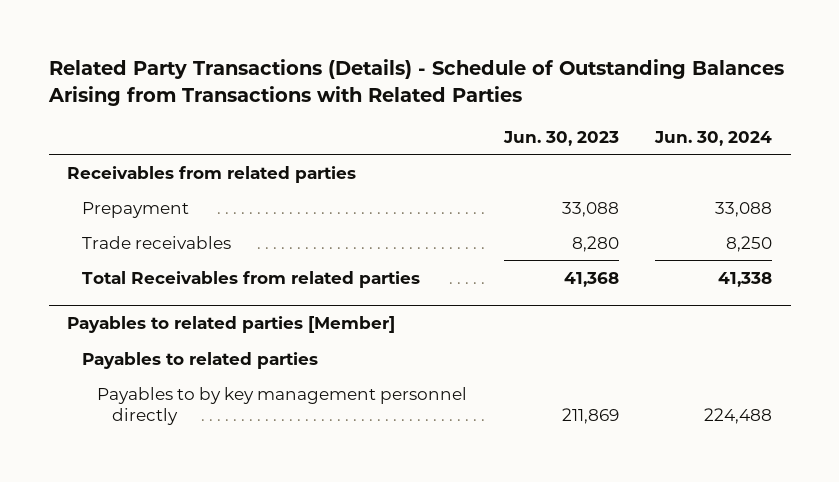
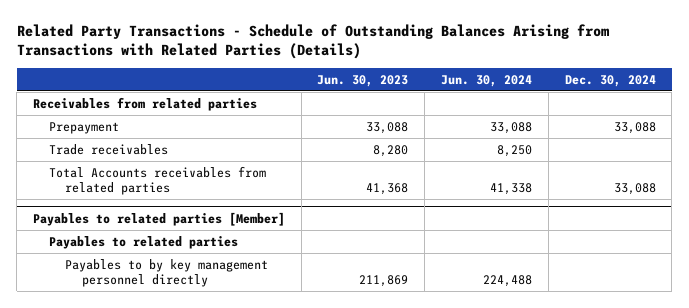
[47,59,784,107] Related Party Transactions (Details) - Schedule of Outstanding Balances Arising from Transactions with Related Parties -> [16,23,610,60] Related Party Transactions - Schedule of Outstanding Balances Arising from Transactions with Related Parties (Details)
none -> [564,74,656,87] Dec. 30, 2024
[81,270,420,288] Total Receivables from related parties -> [49,165,267,196] Total Accounts receivables from related parties

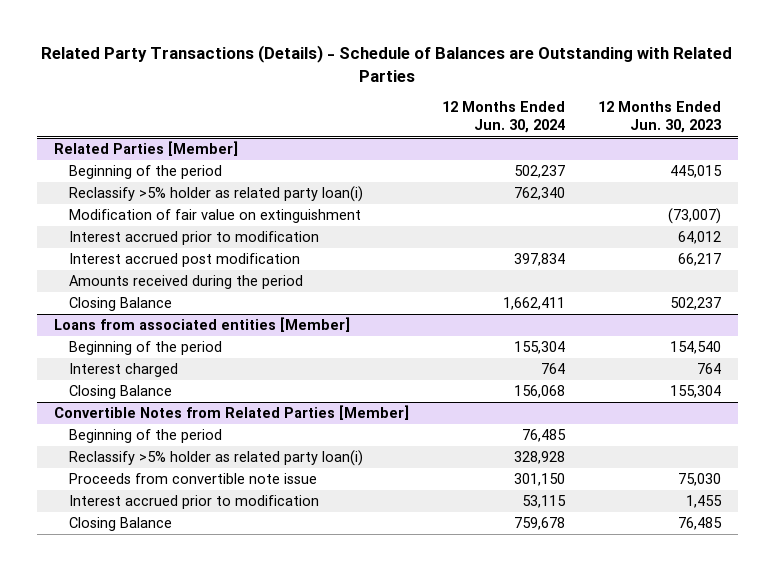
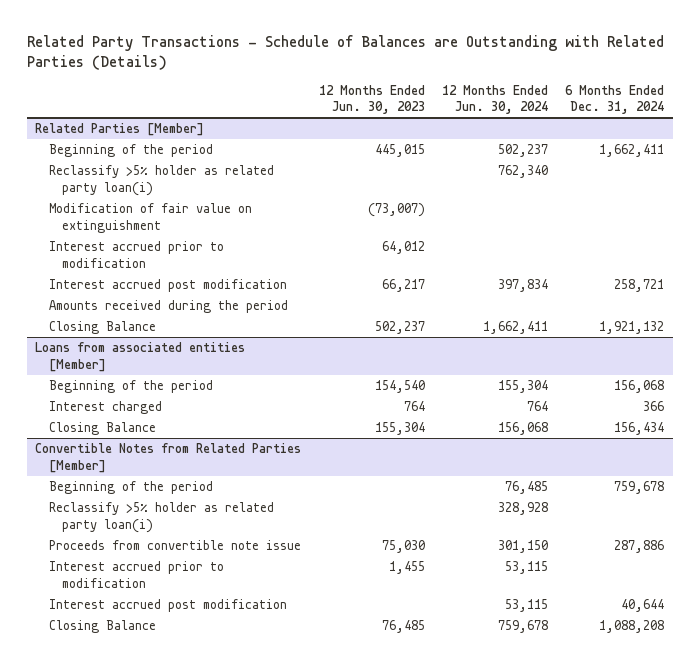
[41,45,733,82] Related Party Transactions (Details) - Schedule of Balances are Outstanding with Related Parties -> [26,34,664,70] Related Party Transactions - Schedule of Balances are Outstanding with Related Parties (Details)
none -> [565,84,665,115] 6 Months Ended Dec. 31, 2024
none -> [48,599,287,613] Interest accrued post modification

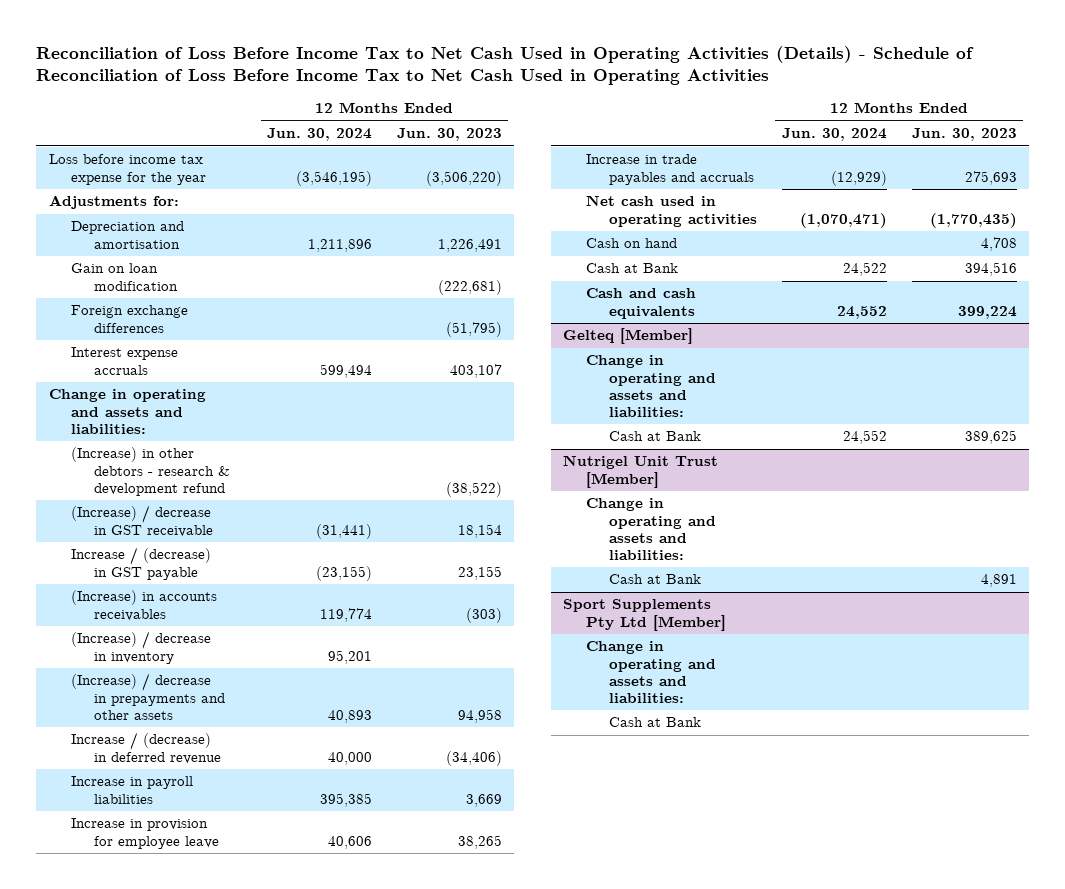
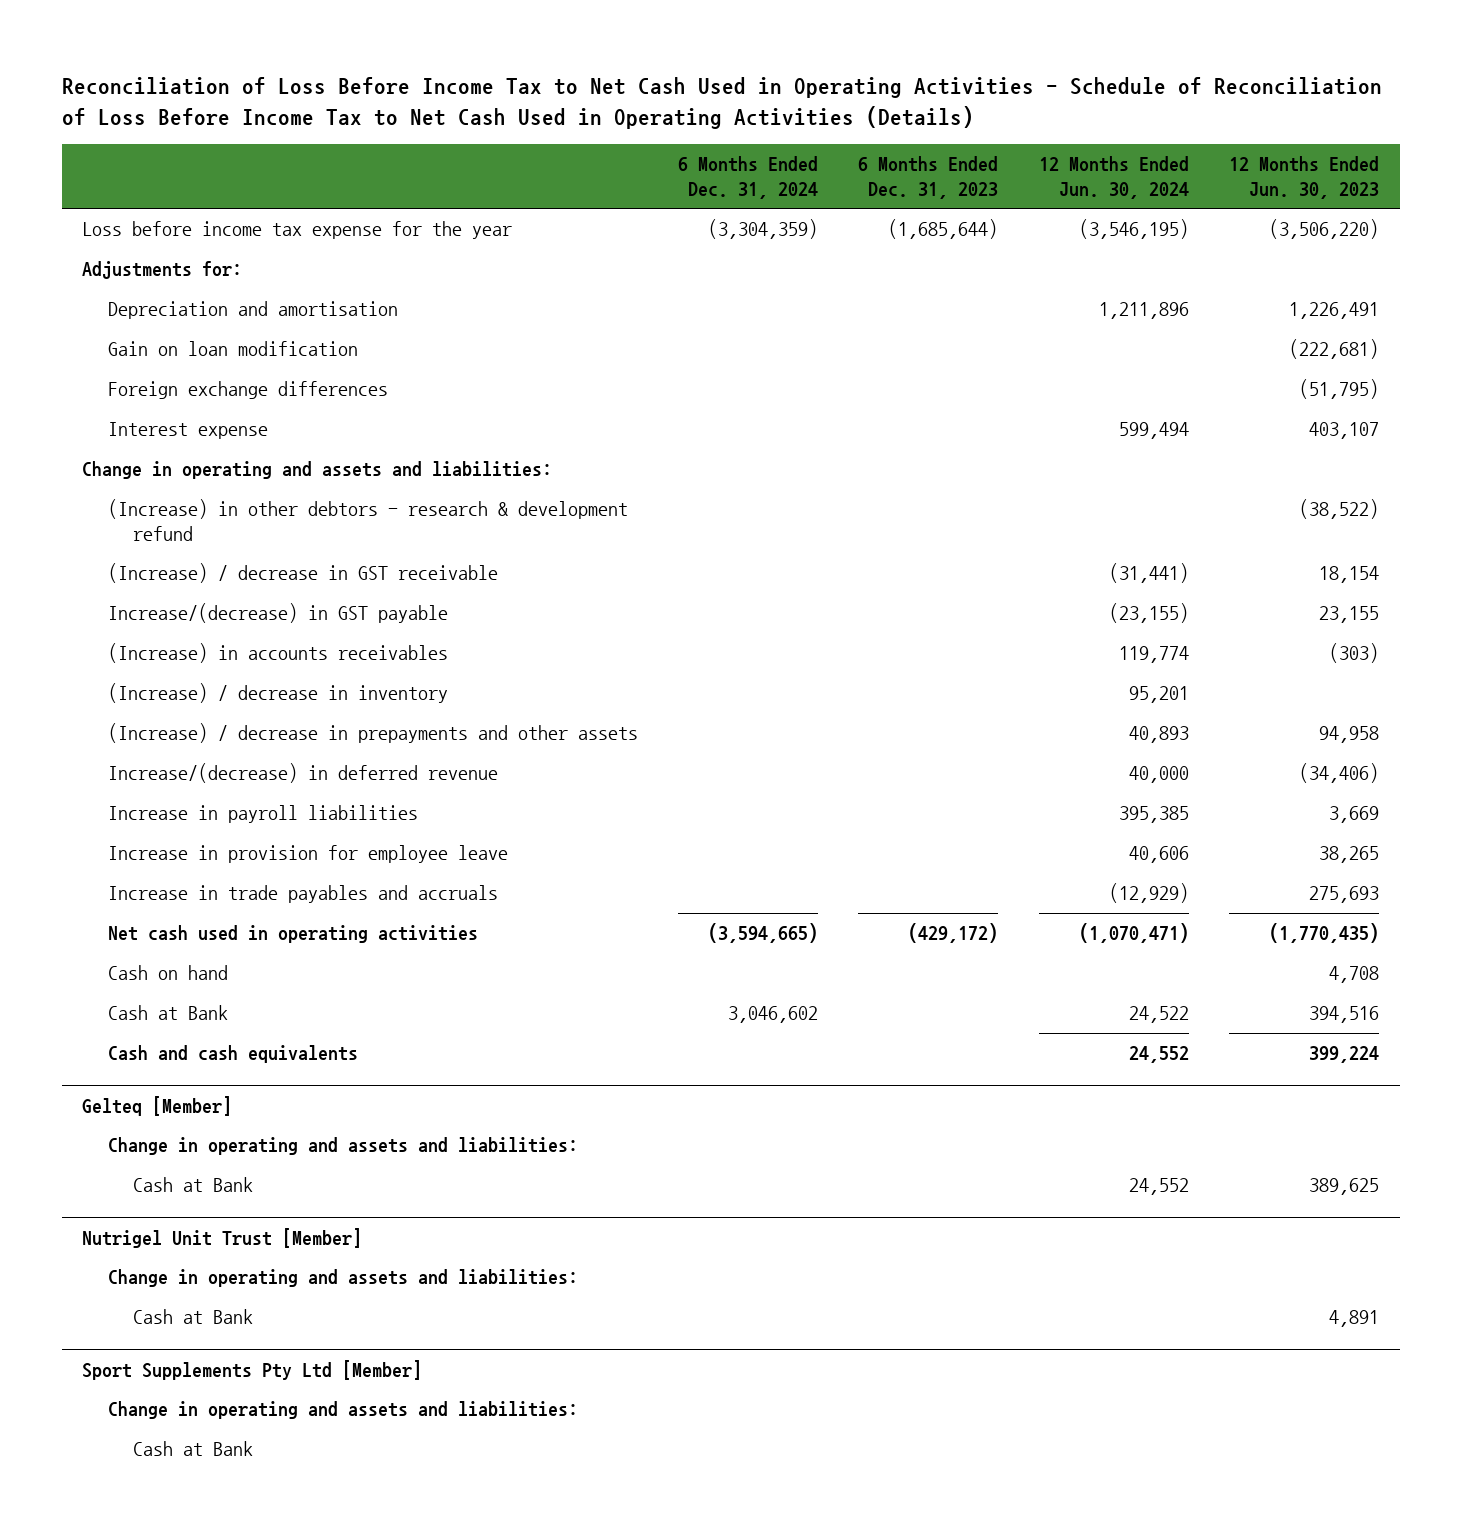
[36,45,975,86] Reconciliation of Loss Before Income Tax to Net Cash Used in Operating Activities (Details) - Schedule of Reconciliation of Loss Before Income Tax to Net Cash Used in Operating Activities -> [61,77,1382,130] Reconciliation of Loss Before Income Tax to Net Cash Used in Operating Activities - Schedule of Reconciliation of Loss Before Income Tax to Net Cash Used in Operating Activities (Details)
none -> [678,156,819,200] 6 Months Ended Dec. 31, 2024
none -> [858,156,999,200] 6 Months Ended Dec. 31, 2023
[71,347,179,375] Interest expense accruals -> [107,422,268,440] Interest expense
[71,547,212,580] Increase / (decrease) in GST payable -> [107,603,448,624] Increase/(decrease) in GST payable
[71,732,221,764] Increase / (decrease) in deferred revenue -> [107,763,498,784] Increase/(decrease) in deferred revenue

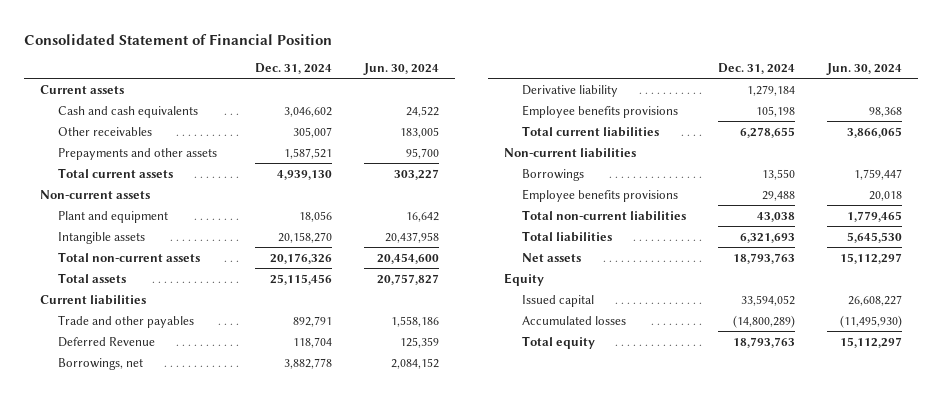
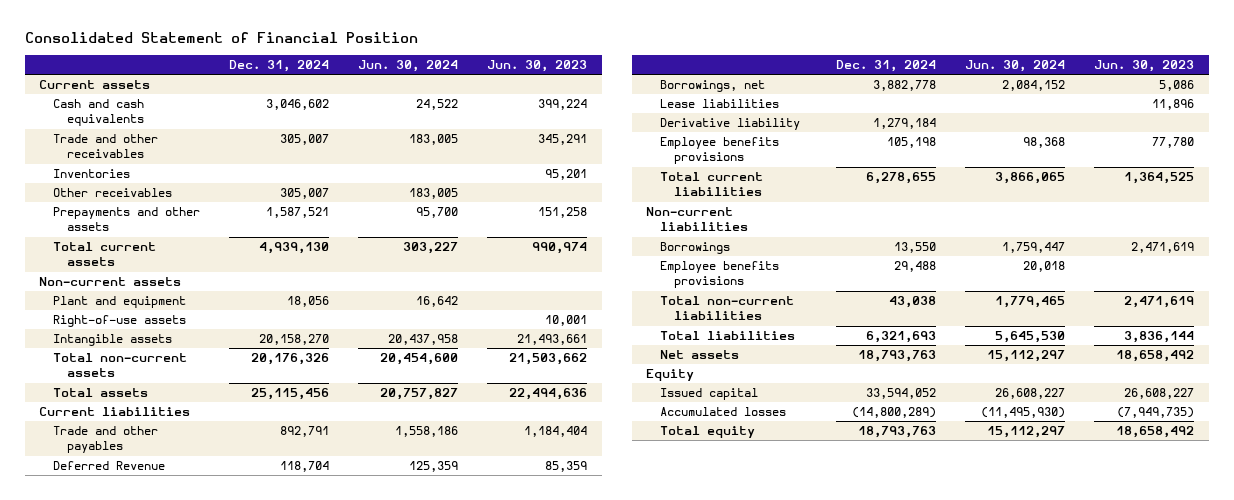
none -> [487,60,588,73] Jun. 30, 2023
none -> [53,134,159,159] Trade and other receivables
none -> [53,169,131,179] Inventories
none -> [53,315,187,328] Right-of-use assets
none -> [660,99,780,109] Lease liabilities

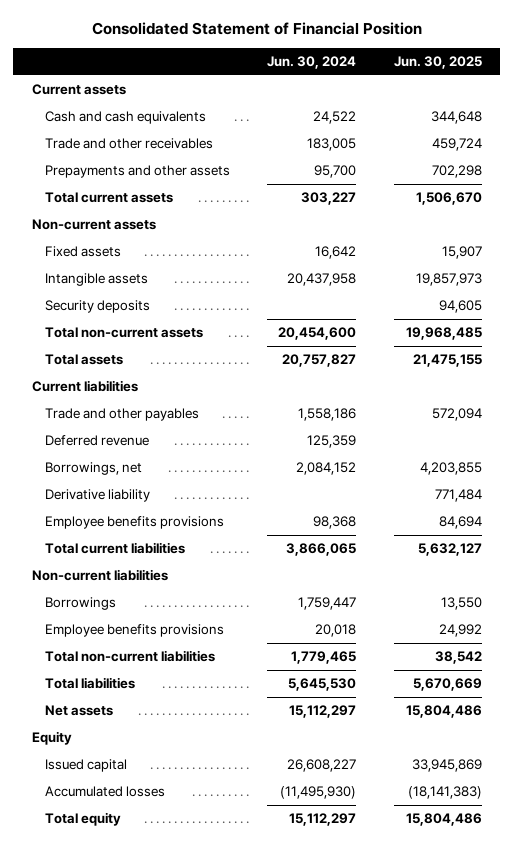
[229,60,330,73] Dec. 31, 2024 -> none
[487,60,588,73] Jun. 30, 2023 -> none
none -> [393,56,482,70] Jun. 30, 2025
[53,169,131,179] Inventories -> none
[53,188,173,198] Other receivables -> none
[53,315,187,328] Right-of-use assets -> none
[53,296,187,309] Plant and equipment -> [45,246,122,258] Fixed assets
none -> [45,300,151,314] Security deposits
[53,461,166,471] Deferred Revenue -> [45,435,150,447] Deferred revenue
[660,99,780,109] Lease liabilities -> none

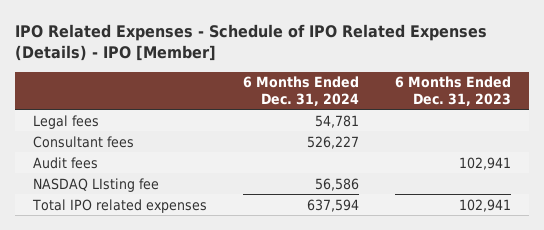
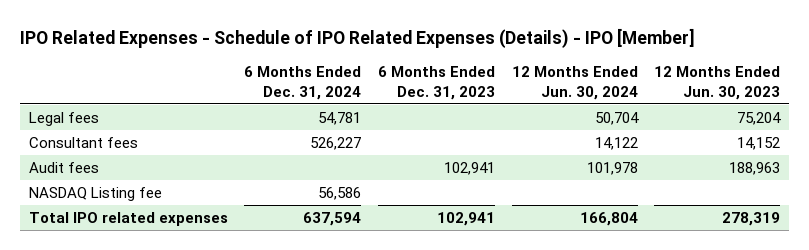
none -> [511,66,638,100] 12 Months Ended Jun. 30, 2024
none -> [654,66,781,100] 12 Months Ended Jun. 30, 2023
[33,177,160,192] NASDAQ LIsting fee -> [28,187,162,202] NASDAQ Listing fee

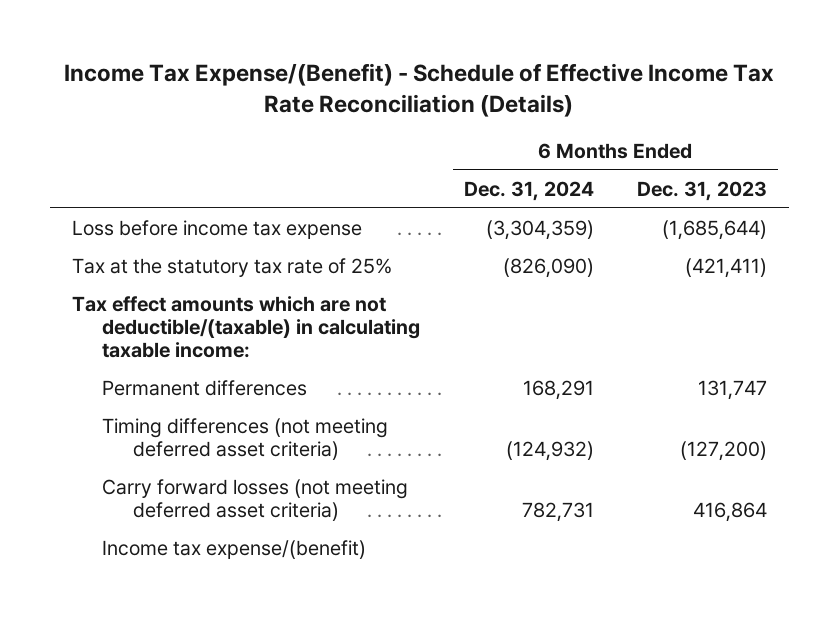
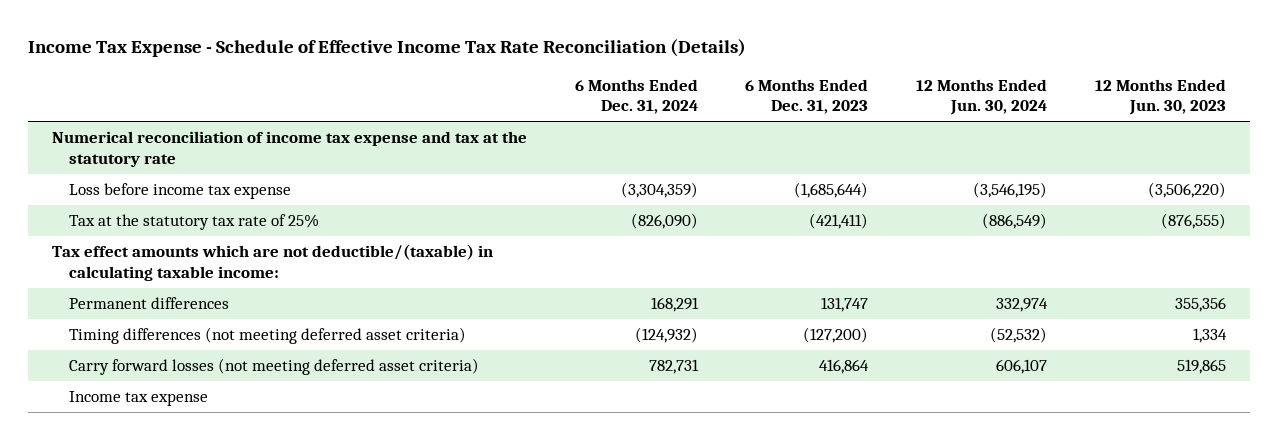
[64,62,775,117] Income Tax Expense/(Benefit) - Schedule of Effective Income Tax Rate Reconciliation (Details) -> [28,39,747,58] Income Tax Expense - Schedule of Effective Income Tax Rate Reconciliation (Details)
none -> [916,78,1048,116] 12 Months Ended Jun. 30, 2024
none -> [1094,78,1226,116] 12 Months Ended Jun. 30, 2023
none -> [52,131,528,167] Numerical reconciliation of income tax expense and tax at the statutory rate
[102,540,367,560] Income tax expense/(benefit) -> [69,391,209,407] Income tax expense

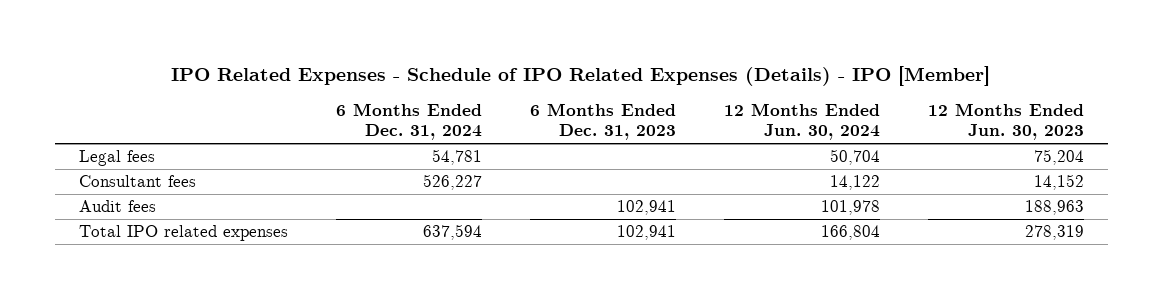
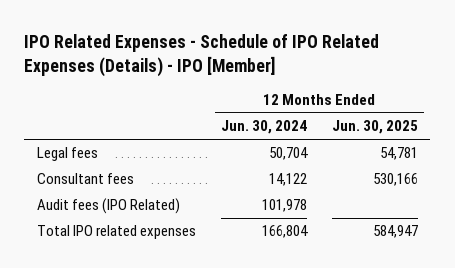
[335,102,482,141] 6 Months Ended Dec. 31, 2024 -> none
[529,102,676,141] 6 Months Ended Dec. 31, 2023 -> none
[928,102,1085,141] 12 Months Ended Jun. 30, 2023 -> none
none -> [331,120,418,135] Jun. 30, 2025
[78,200,156,213] Audit fees -> [36,198,180,215] Audit fees (IPO Related)

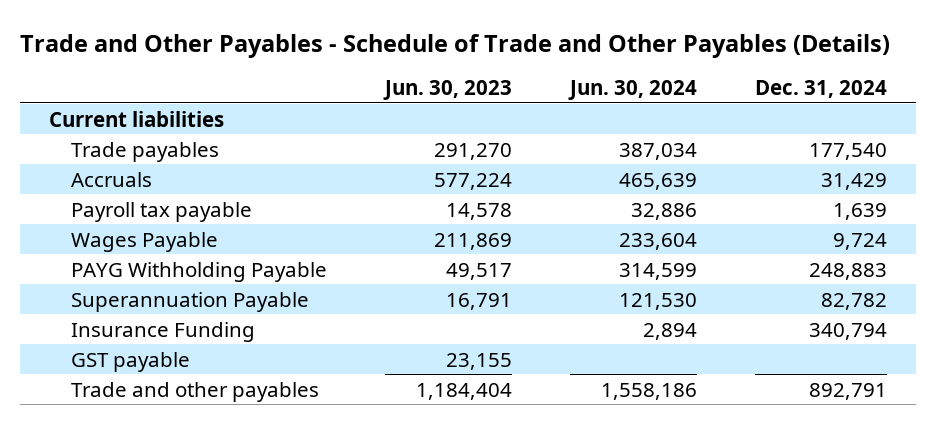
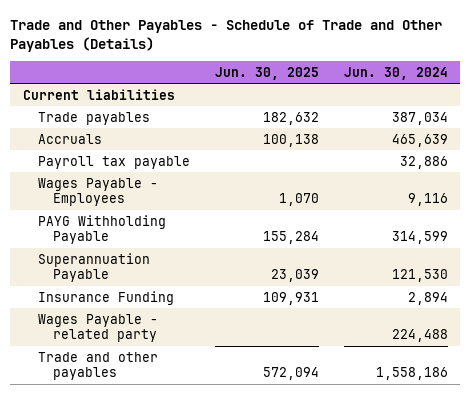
[382,80,512,101] Jun. 30, 2023 -> none
[755,80,888,99] Dec. 31, 2024 -> none
none -> [214,66,319,80] Jun. 30, 2025
[70,231,218,252] Wages Payable -> [37,177,158,207] Wages Payable - Employees
[619,232,698,250] 233,604 -> [407,193,448,207] 9,116
[70,351,190,372] GST payable -> none
none -> [37,313,158,343] Wages Payable - related party

